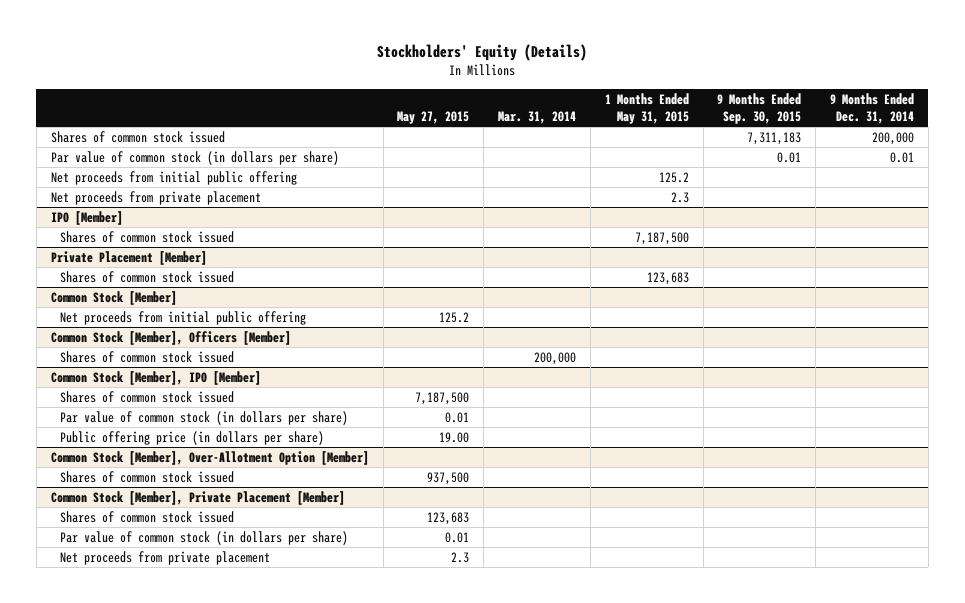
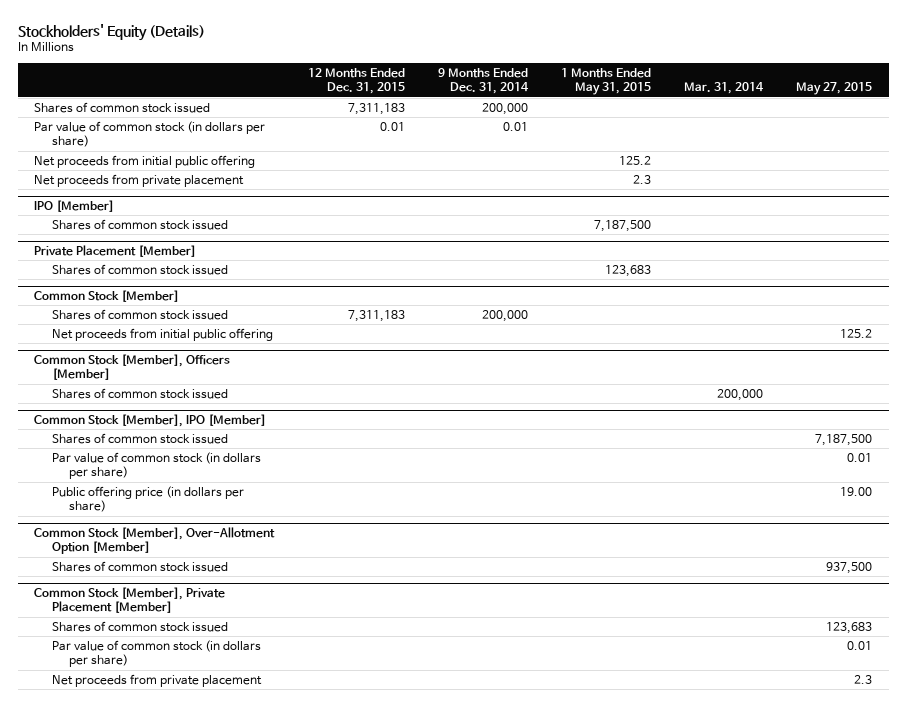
[717,92,802,124] 9 Months Ended Sep. 30, 2015 -> none
none -> [307,67,405,94] 12 Months Ended Dec. 31, 2015
none -> [51,308,228,320] Shares of common stock issued

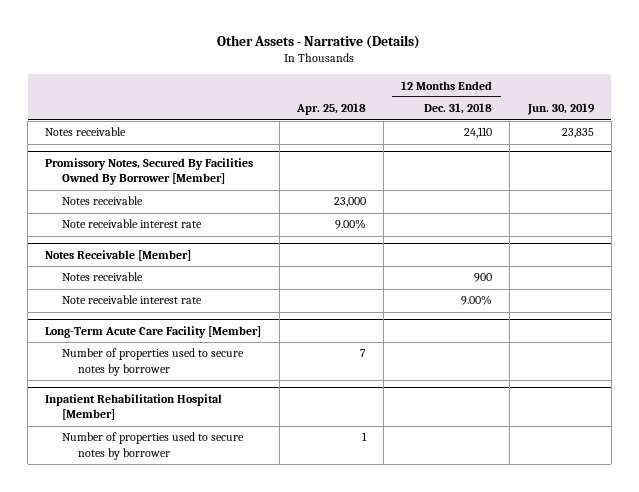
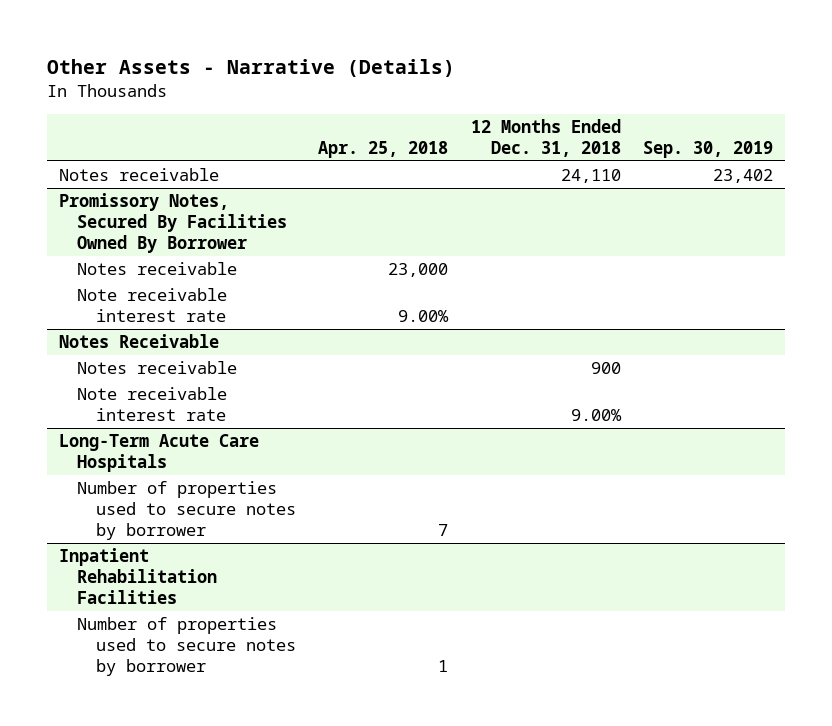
[526,103,595,116] Jun. 30, 2019 -> none
none -> [643,140,774,158] Sep. 30, 2019
[45,158,254,186] Promissory Notes, Secured By Facilities Owned By Borrower [Member] -> [58,193,288,253] Promissory Notes, Secured By Facilities Owned By Borrower
[45,250,192,262] Notes Receivable [Member] -> [58,334,219,349] Notes Receivable
[45,326,262,339] Long-Term Acute Care Facility [Member] -> [58,434,259,472] Long-Term Acute Care Hospitals
[45,394,223,421] Inpatient Rehabilitation Hospital [Member] -> [58,548,218,604] Inpatient Rehabilitation Facilities

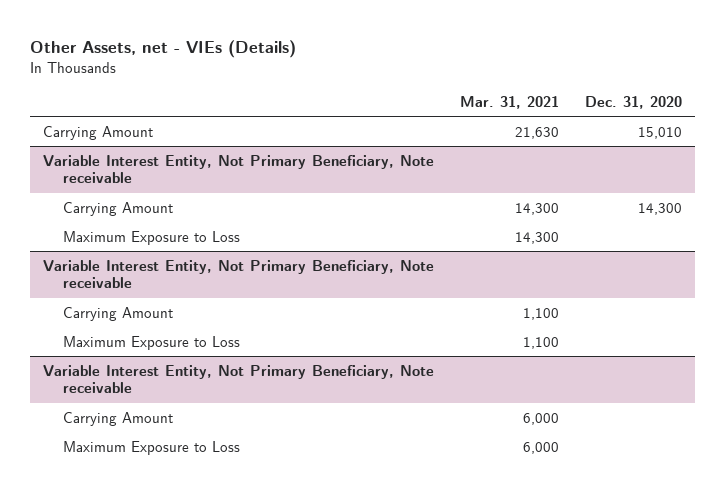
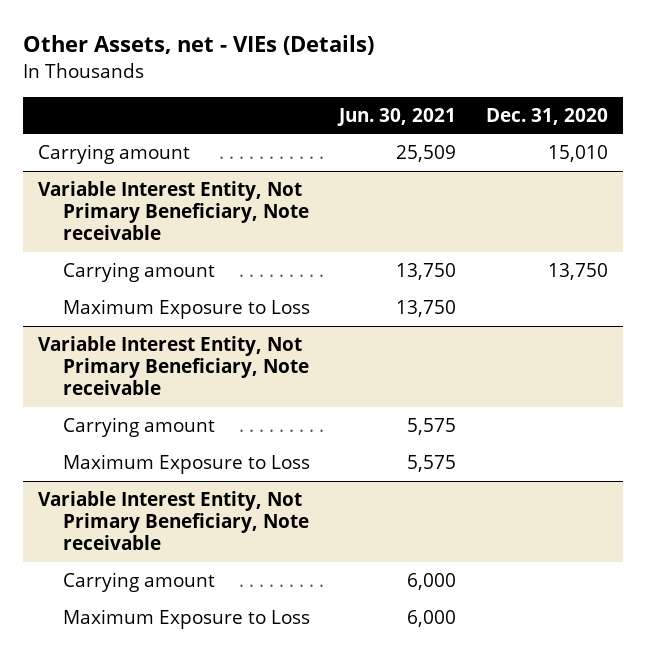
[460,96,560,110] Mar. 31, 2021 -> none
none -> [337,107,457,126] Jun. 30, 2021
[42,125,153,140] Carrying Amount -> [38,143,191,164] Carrying amount
[63,201,174,216] Carrying Amount -> [62,261,215,282] Carrying amount
[638,202,683,215] 14,300 -> [548,262,609,280] 13,750
[63,306,174,321] Carrying Amount -> [62,416,215,437] Carrying amount
[63,411,174,426] Carrying Amount -> [62,571,215,592] Carrying amount

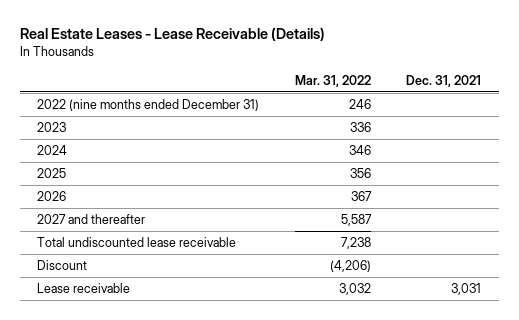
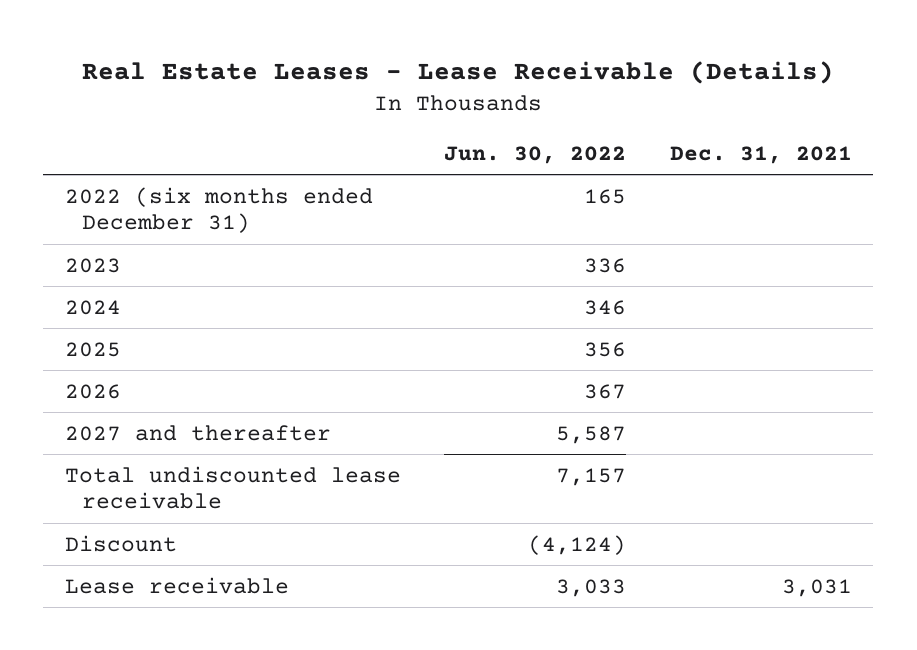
[294,74,371,87] Mar. 31, 2022 -> none
none -> [444,145,627,164] Jun. 30, 2022
[37,99,260,112] 2022 (nine months ended December 31) -> [65,186,374,234] 2022 (six months ended December 31)

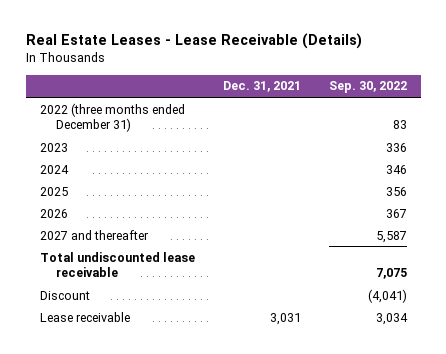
[444,145,627,164] Jun. 30, 2022 -> none
none -> [328,81,407,94] Sep. 30, 2022
[65,186,374,234] 2022 (six months ended December 31) -> [39,102,185,133] 2022 (three months ended December 31)

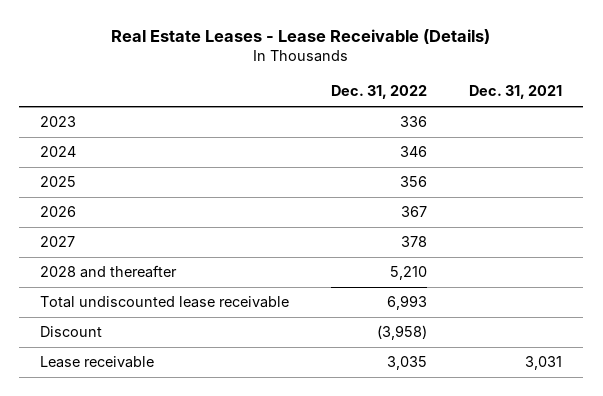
[328,81,407,94] Sep. 30, 2022 -> none
none -> [331,85,428,100] Dec. 31, 2022
[39,102,185,133] 2022 (three months ended December 31) -> none
none -> [40,236,76,248] 2027
[39,229,149,240] 2027 and thereafter -> [40,265,178,279] 2028 and thereafter

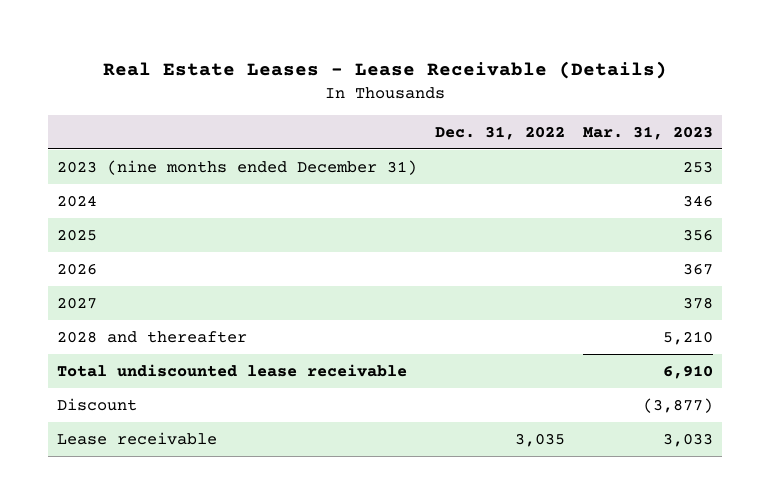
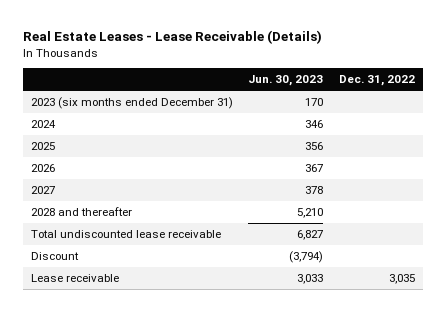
[583,126,714,141] Mar. 31, 2023 -> none
none -> [248,75,324,87] Jun. 30, 2023
[57,159,418,175] 2023 (nine months ended December 31) -> [30,97,233,110] 2023 (six months ended December 31)

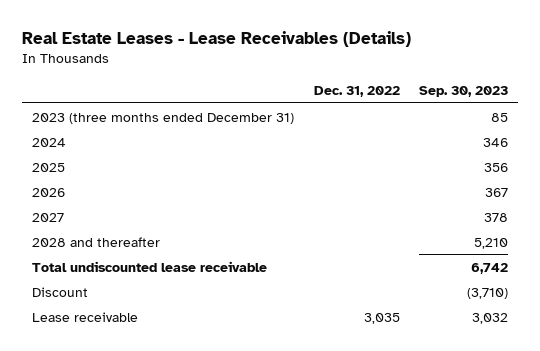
[23,30,323,45] Real Estate Leases - Lease Receivable (Details) -> [21,30,411,47] Real Estate Leases - Lease Receivables (Details)
[248,75,324,87] Jun. 30, 2023 -> none
none -> [419,85,509,97] Sep. 30, 2023
[30,97,233,110] 2023 (six months ended December 31) -> [31,112,294,124] 2023 (three months ended December 31)

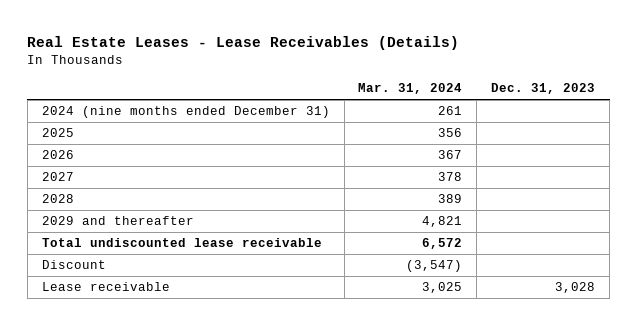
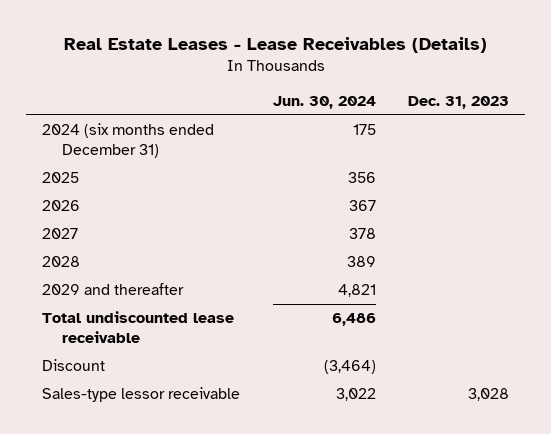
[358,83,463,95] Mar. 31, 2024 -> none
none -> [272,95,376,109] Jun. 30, 2024
[41,106,330,119] 2024 (nine months ended December 31) -> [42,123,215,158] 2024 (six months ended December 31)
[41,282,170,292] Lease receivable -> [42,387,241,403] Sales-type lessor receivable

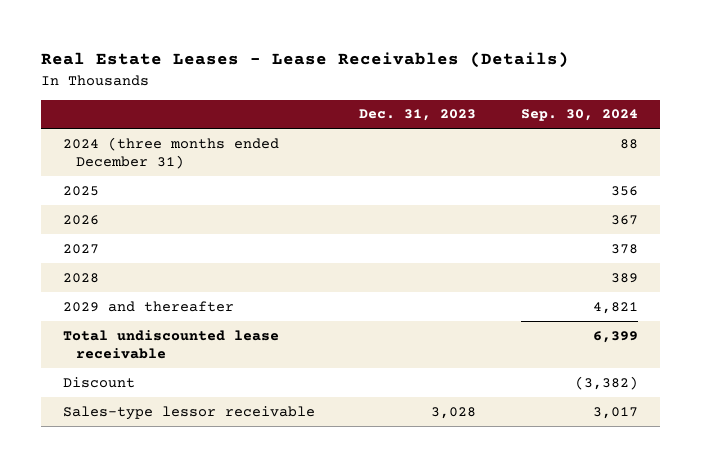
[272,95,376,109] Jun. 30, 2024 -> none
none -> [520,109,638,122] Sep. 30, 2024
[42,123,215,158] 2024 (six months ended December 31) -> [63,136,280,170] 2024 (three months ended December 31)

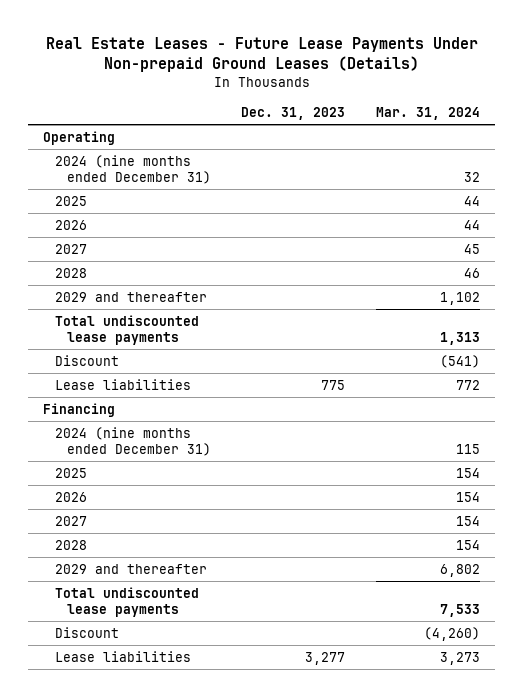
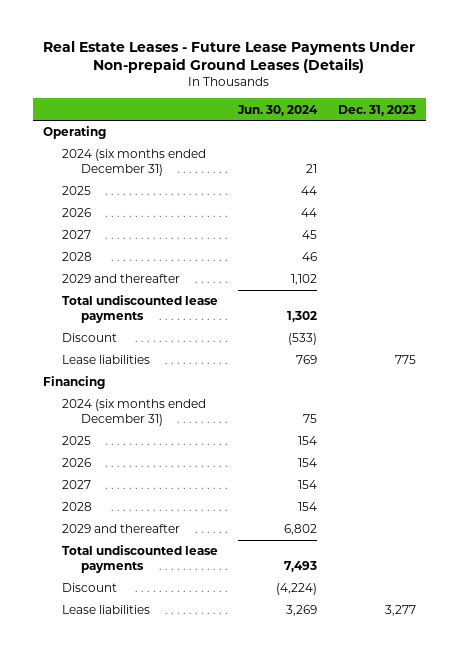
[375,106,480,120] Mar. 31, 2024 -> none
none -> [237,104,319,116] Jun. 30, 2024
[55,154,212,185] 2024 (nine months ended December 31) -> [62,149,207,177] 2024 (six months ended December 31)
[55,426,212,457] 2024 (nine months ended December 31) -> [62,399,207,427] 2024 (six months ended December 31)

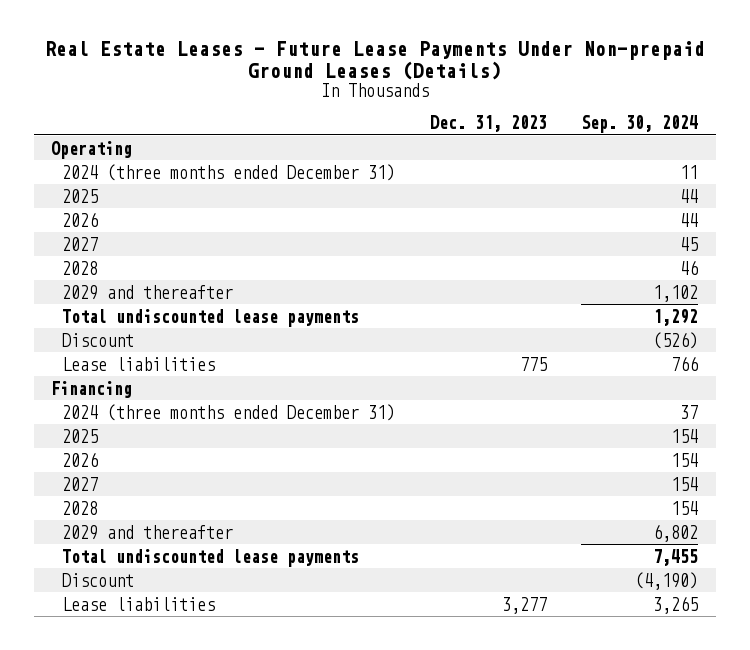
[237,104,319,116] Jun. 30, 2024 -> none
none -> [581,115,699,134] Sep. 30, 2024
[62,149,207,177] 2024 (six months ended December 31) -> [62,163,396,181] 2024 (three months ended December 31)
[62,399,207,427] 2024 (six months ended December 31) -> [62,403,396,421] 2024 (three months ended December 31)

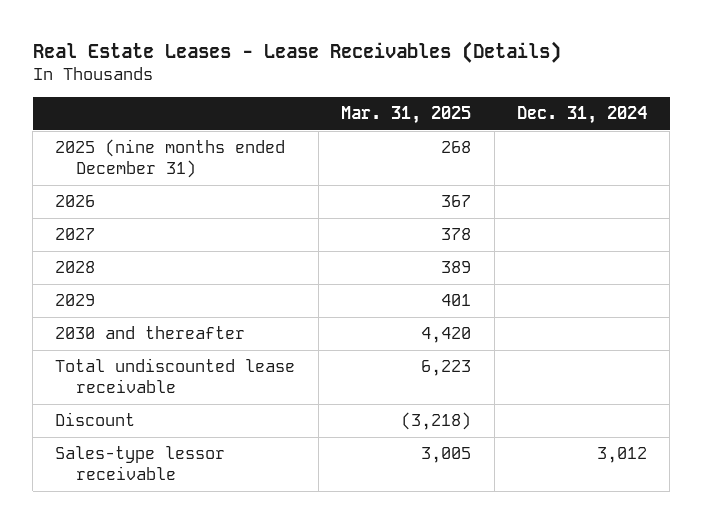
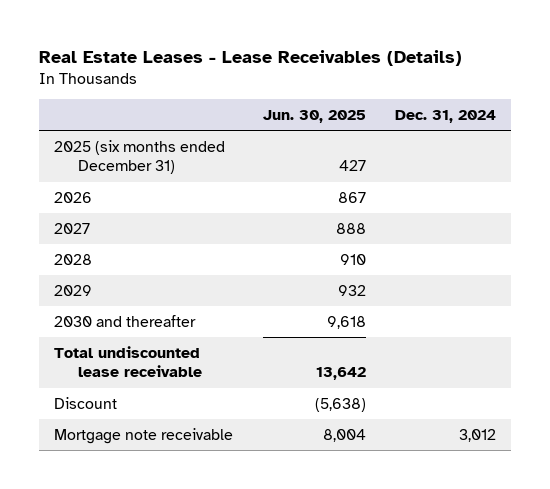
[341,106,472,125] Mar. 31, 2025 -> none
none -> [262,110,366,124] Jun. 30, 2025
[55,139,286,179] 2025 (nine months ended December 31) -> [53,139,225,175] 2025 (six months ended December 31)
[55,446,226,481] Sales-type lessor receivable -> [53,427,233,444] Mortgage note receivable

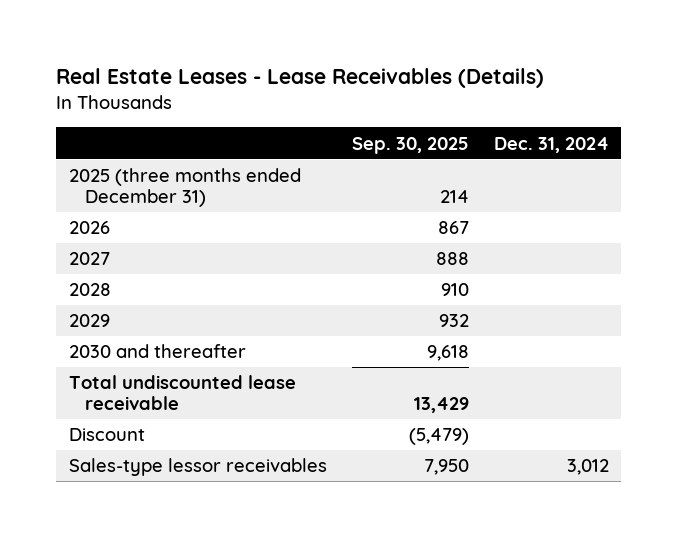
[262,110,366,124] Jun. 30, 2025 -> none
none -> [351,136,469,154] Sep. 30, 2025
[53,139,225,175] 2025 (six months ended December 31) -> [68,168,301,208] 2025 (three months ended December 31)
[53,427,233,444] Mortgage note receivable -> [68,458,327,477] Sales-type lessor receivables

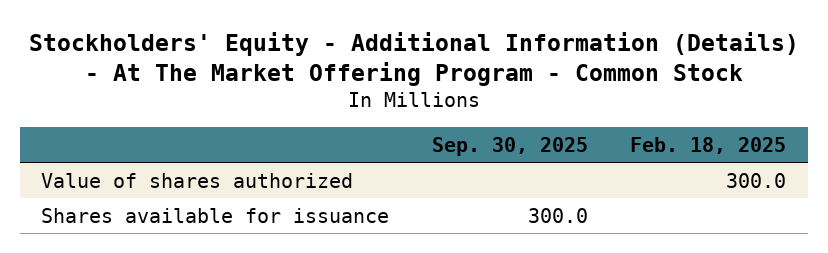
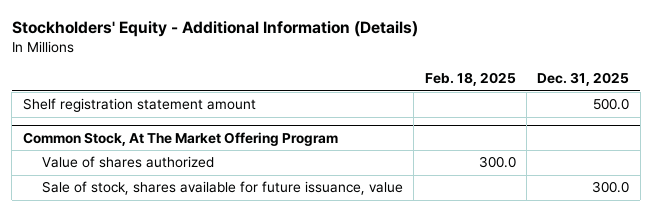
[28,31,799,86] Stockholders' Equity - Additional Information (Details) - At The Market Offering Program - Common Stock -> [11,21,418,38] Stockholders' Equity - Additional Information (Details)
[431,136,588,156] Sep. 30, 2025 -> none
none -> [537,72,630,87] Dec. 31, 2025
[41,172,354,188] Value of shares authorized -> none
[41,207,390,223] Shares available for issuance -> none
none -> [22,98,256,113] Shelf registration statement amount
none -> [22,131,338,146] Common Stock, At The Market Offering Program
none -> [41,156,214,169] Value of shares authorized
none -> [41,181,403,196] Sale of stock, shares available for future issuance, value

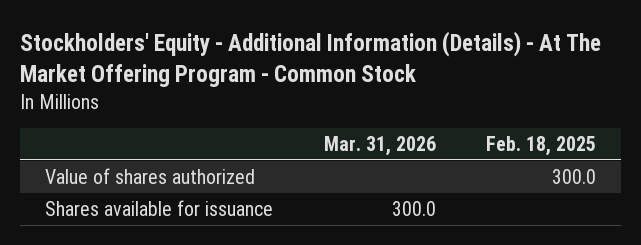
[11,21,418,38] Stockholders' Equity - Additional Information (Details) -> [20,31,602,87] Stockholders' Equity - Additional Information (Details) - At The Market Offering Program - Common Stock
[537,72,630,87] Dec. 31, 2025 -> none
none -> [323,136,436,157] Mar. 31, 2026
[22,98,256,113] Shelf registration statement amount -> none
[22,131,338,146] Common Stock, At The Market Offering Program -> none
[41,156,214,169] Value of shares authorized -> none
[41,181,403,196] Sale of stock, shares available for future issuance, value -> none
none -> [45,167,256,184] Value of shares authorized
none -> [45,199,274,216] Shares available for issuance

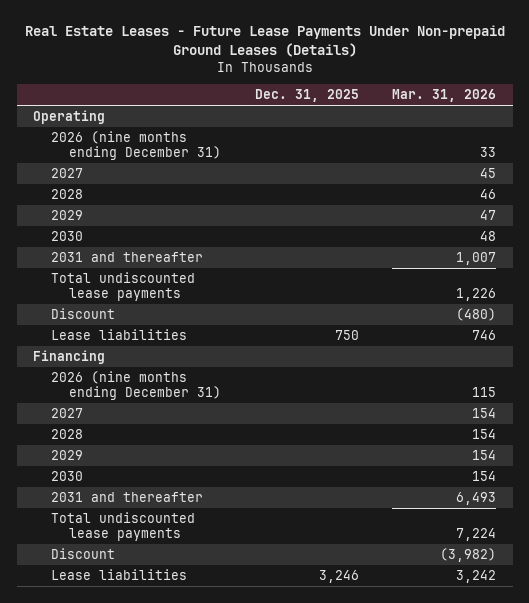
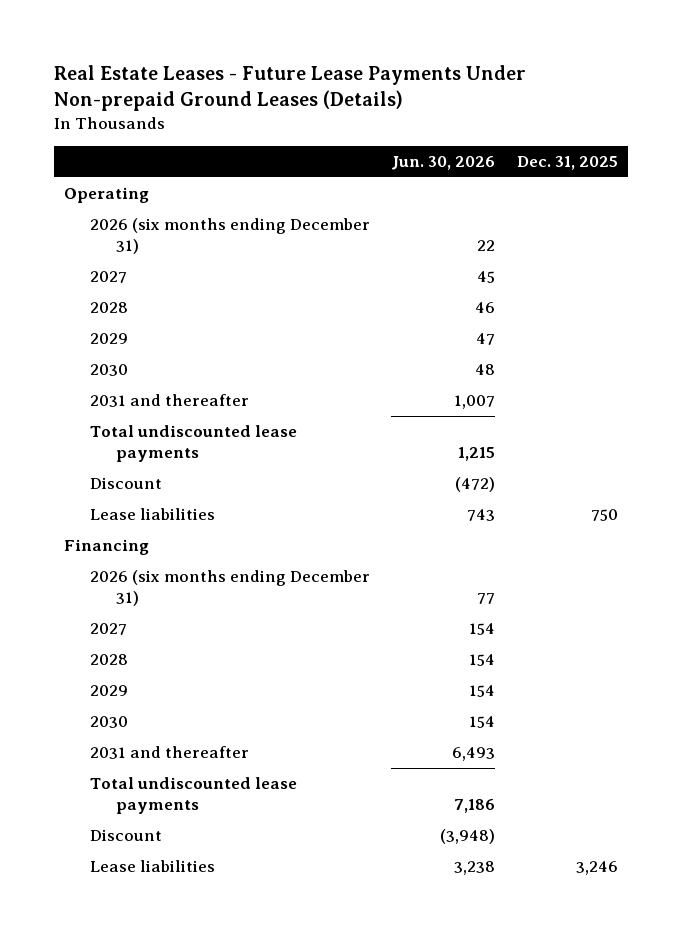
[391,89,496,103] Mar. 31, 2026 -> none
none -> [391,156,496,171] Jun. 30, 2026
[51,130,222,161] 2026 (nine months ending December 31) -> [90,218,371,255] 2026 (six months ending December 31)
[51,370,222,401] 2026 (nine months ending December 31) -> [90,570,371,607] 2026 (six months ending December 31)

